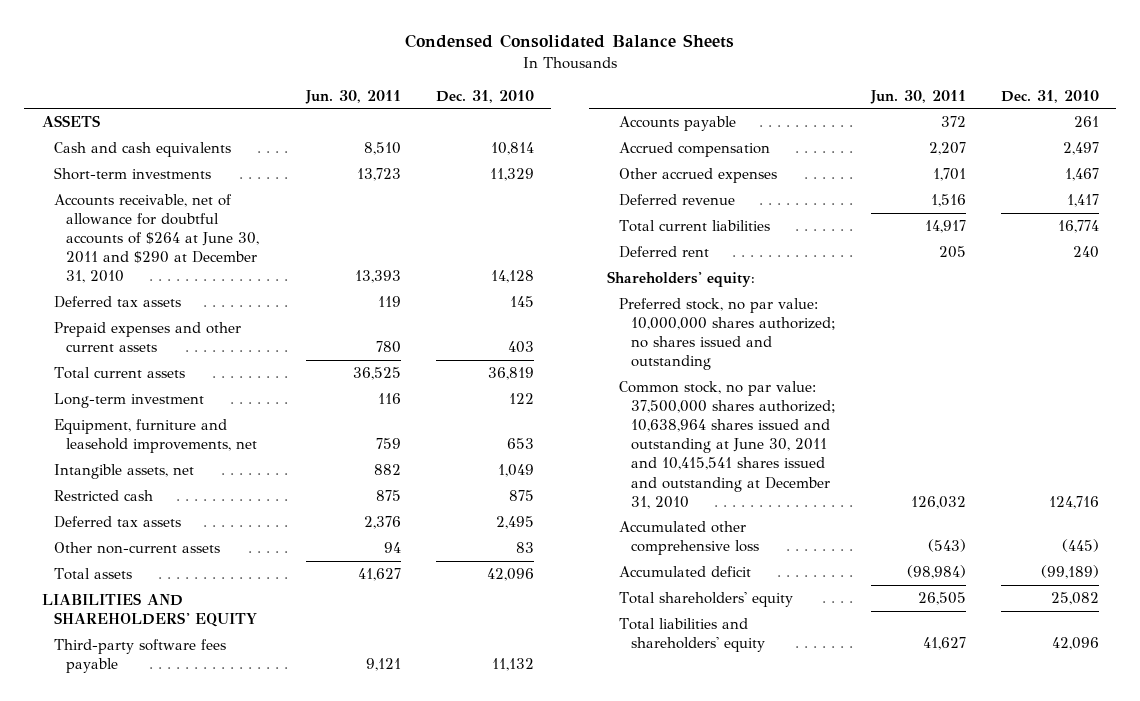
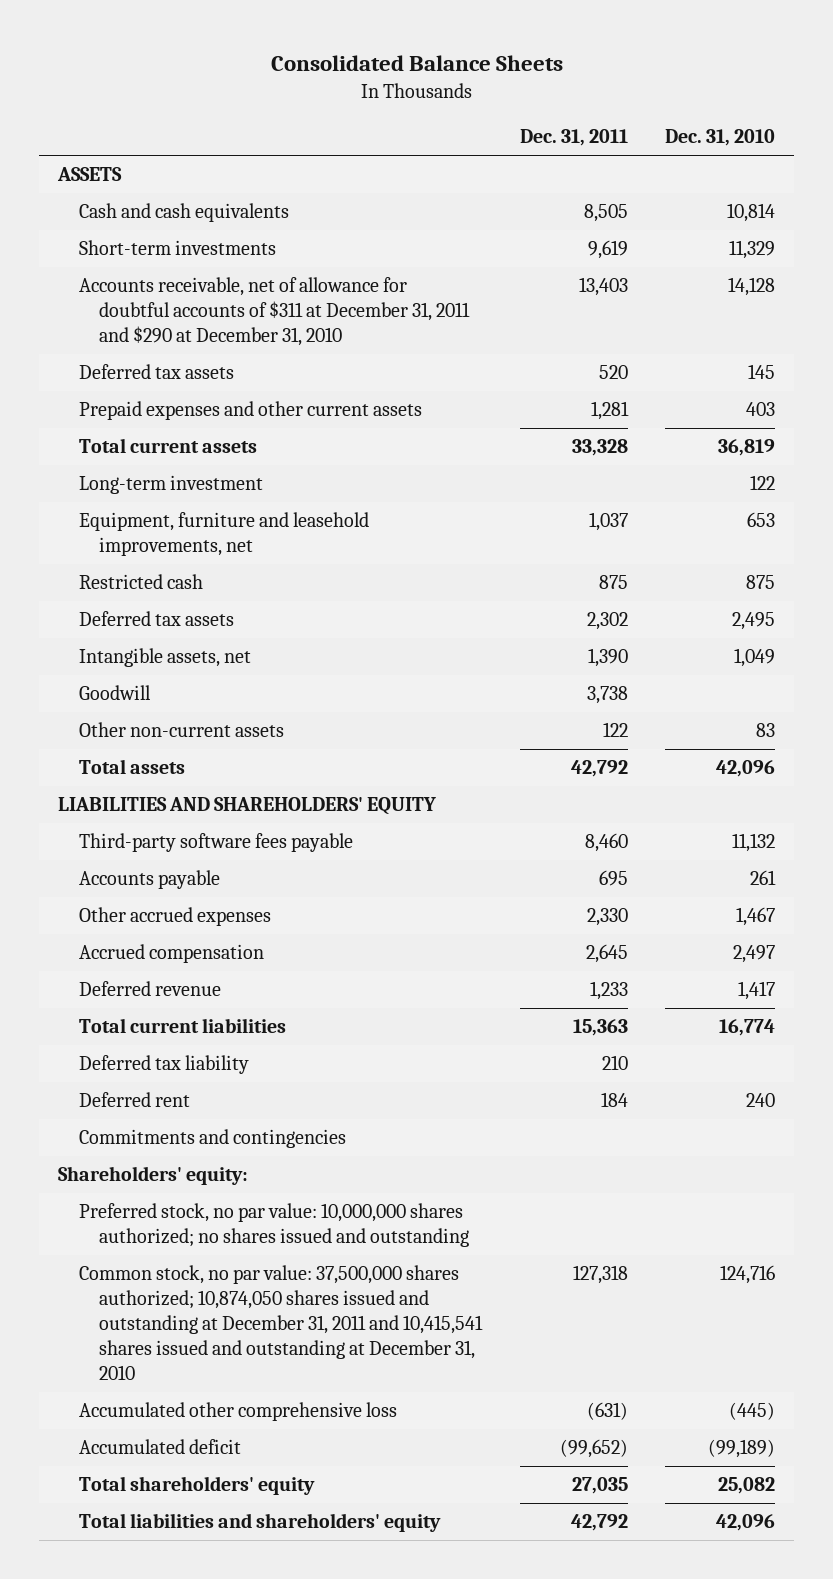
[405,34,735,49] Condensed Consolidated Balance Sheets -> [270,54,563,71] Consolidated Balance Sheets
[304,89,401,104] Jun. 30, 2011 -> none
none -> [519,129,628,147] Dec. 31, 2011
[53,194,259,284] Accounts receivable, net of allowance for doubtful accounts of $264 at June 30, 2011 and $290 at December 31, 2010 -> [78,277,471,347] Accounts receivable, net of allowance for doubtful accounts of $311 at December 31, 2011 and $290 at December 31, 2010
[53,464,194,480] Intangible assets, net -> [78,648,251,668] Intangible assets, net
none -> [78,685,151,701] Goodwill
[618,142,770,158] Accrued compensation -> [78,944,264,964] Accrued compensation
none -> [78,1055,249,1075] Deferred tax liability
none -> [78,1129,346,1149] Commitments and contingencies
[618,381,836,509] Common stock, no par value: 37,500,000 shares authorized; 10,638,964 shares issued and outstanding at June 30, 2011 and 10,415,541 shares issued and outstanding at December 31, 2010 -> [78,1265,484,1381] Common stock, no par value: 37,500,000 shares authorized; 10,874,050 shares issued and outstanding at December 31, 2011 and 10,415,541 shares issued and outstanding at December 31, 2010

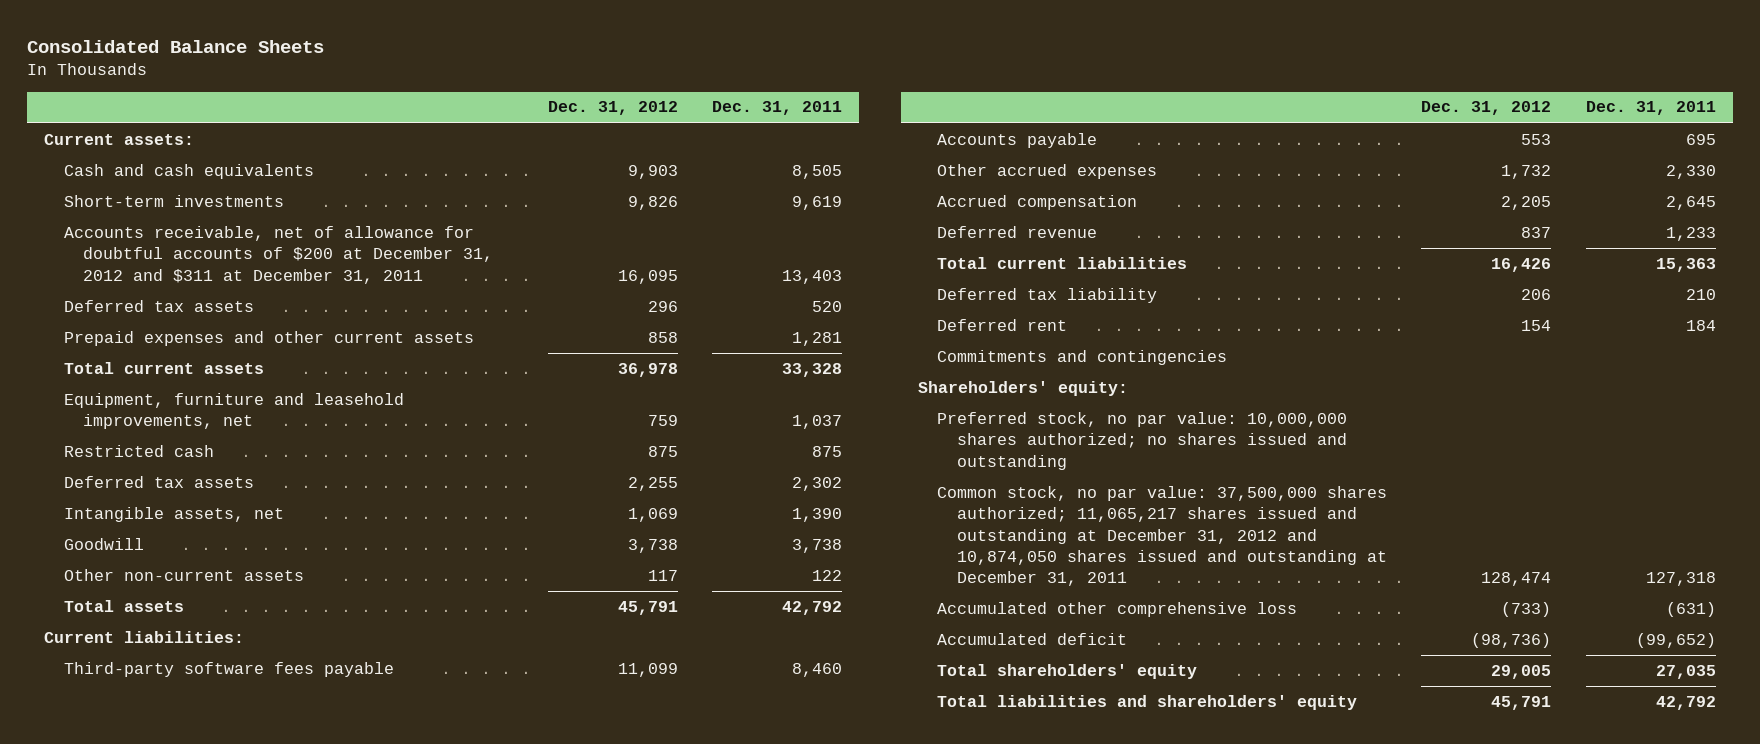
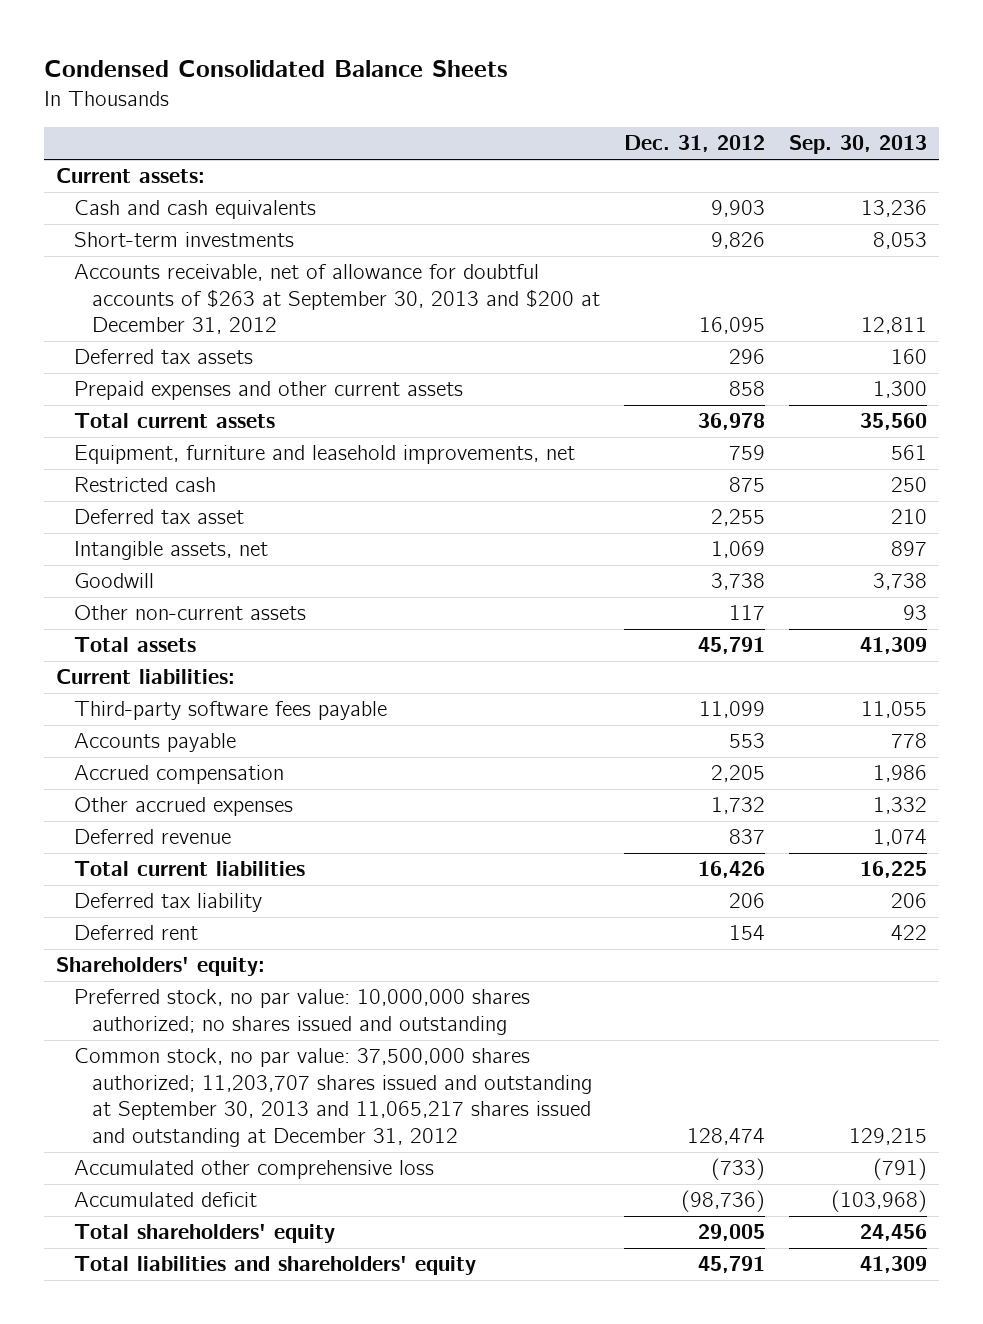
[27,39,325,53] Consolidated Balance Sheets -> [43,59,508,77] Condensed Consolidated Balance Sheets
[712,101,843,116] Dec. 31, 2011 -> none
none -> [789,135,928,155] Sep. 30, 2013
[63,225,494,284] Accounts receivable, net of allowance for doubtful accounts of $200 at December 31, 2012 and $311 at December 31, 2011 -> [73,264,600,335] Accounts receivable, net of allowance for doubtful accounts of $263 at September 30, 2013 and $200 at December 31, 2012
[63,475,254,488] Deferred tax assets -> [73,509,244,525] Deferred tax asset
[937,163,1158,179] Other accrued expenses -> [73,797,293,817] Other accrued expenses
[937,349,1228,365] Commitments and contingencies -> none
[937,485,1388,587] Common stock, no par value: 37,500,000 shares authorized; 11,065,217 shares issued and outstanding at December 31, 2012 and 10,874,050 shares issued and outstanding at December 31, 2011 -> [73,1048,592,1147] Common stock, no par value: 37,500,000 shares authorized; 11,203,707 shares issued and outstanding at September 30, 2013 and 11,065,217 shares issued and outstanding at December 31, 2012

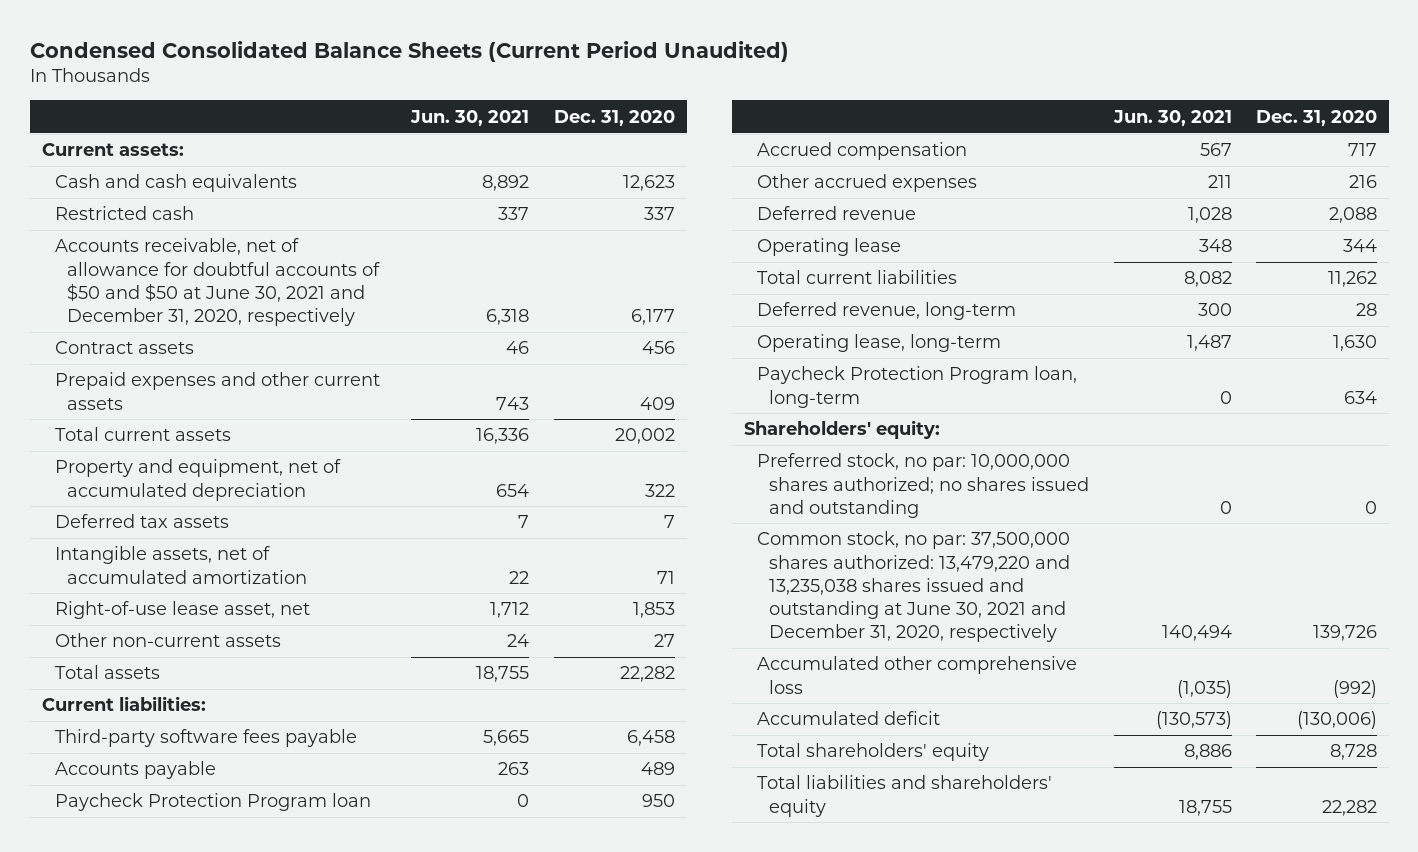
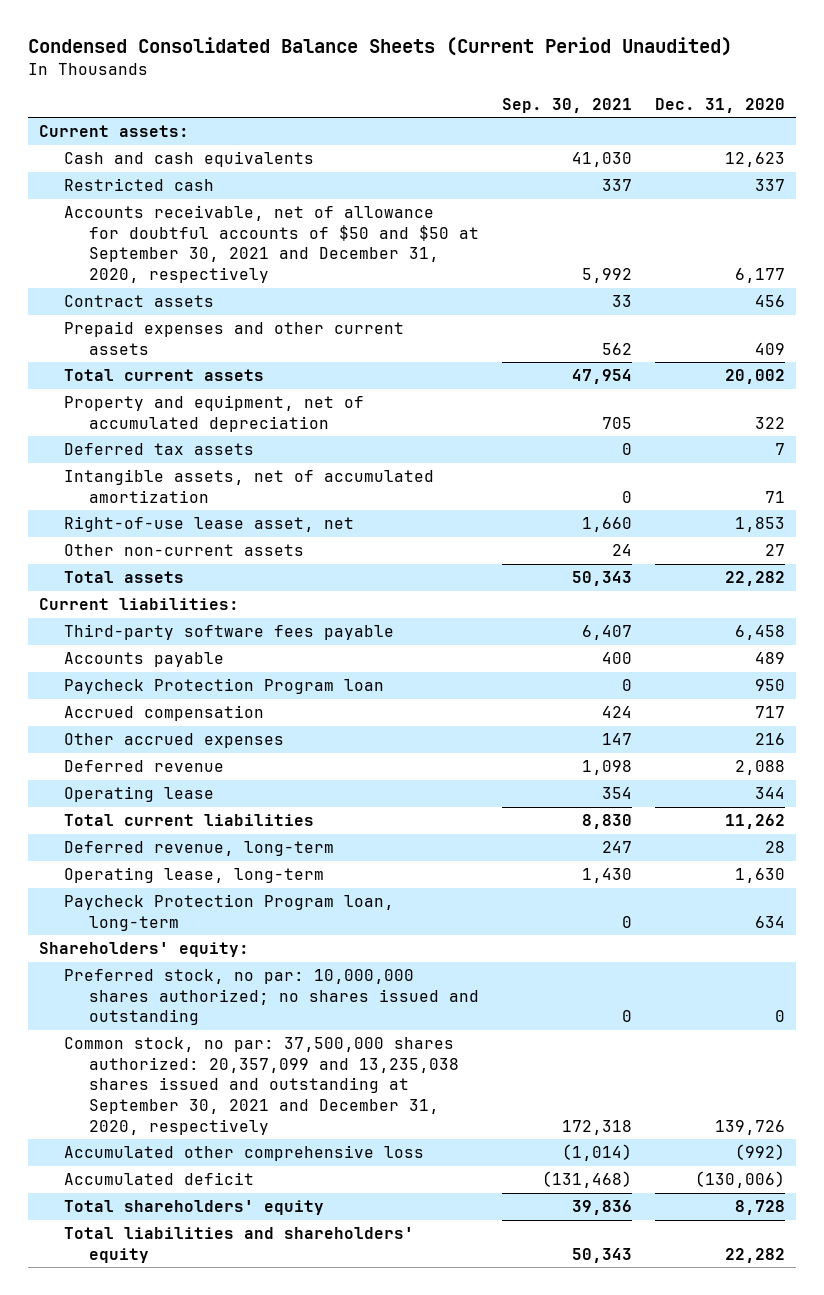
[410,109,530,126] Jun. 30, 2021 -> none
none -> [501,97,632,113] Sep. 30, 2021
[54,238,381,326] Accounts receivable, net of allowance for doubtful accounts of $50 and $50 at June 30, 2021 and December 31, 2020, respectively -> [64,205,480,284] Accounts receivable, net of allowance for doubtful accounts of $50 and $50 at September 30, 2021 and December 31, 2020, respectively
[756,531,1071,642] Common stock, no par: 37,500,000 shares authorized: 13,479,220 and 13,235,038 shares issued and outstanding at June 30, 2021 and December 31, 2020, respectively -> [64,1037,460,1135] Common stock, no par: 37,500,000 shares authorized: 20,357,099 and 13,235,038 shares issued and outstanding at September 30, 2021 and December 31, 2020, respectively

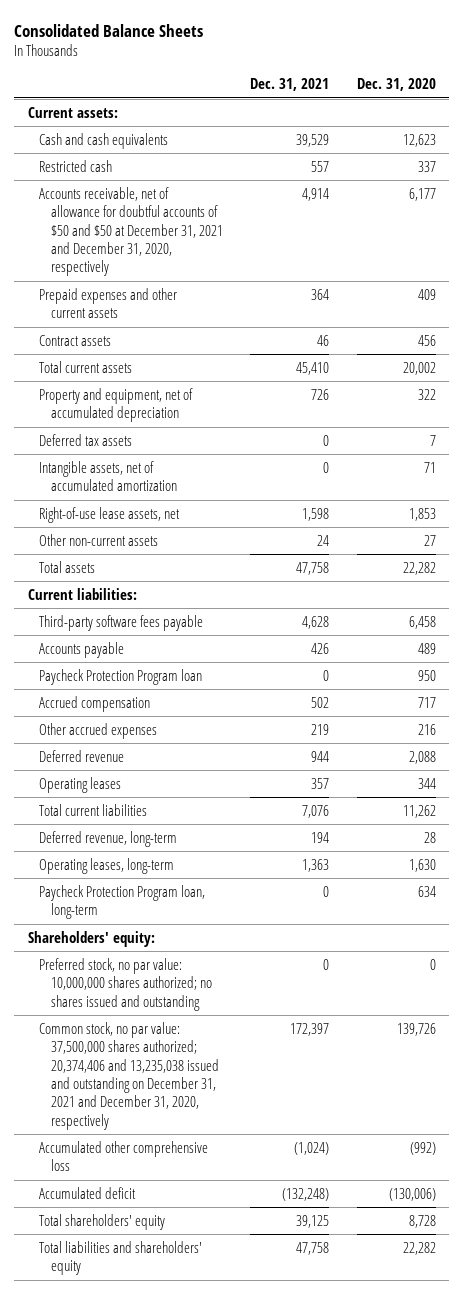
[27,36,732,56] Condensed Consolidated Balance Sheets (Current Period Unaudited) -> [14,23,204,37] Consolidated Balance Sheets
[501,97,632,113] Sep. 30, 2021 -> none
none -> [250,77,330,91] Dec. 31, 2021
[64,205,480,284] Accounts receivable, net of allowance for doubtful accounts of $50 and $50 at September 30, 2021 and December 31, 2020, respectively -> [39,186,223,277] Accounts receivable, net of allowance for doubtful accounts of $50 and $50 at December 31, 2021 and December 31, 2020, respectively
[64,295,215,308] Contract assets -> [39,334,112,346] Contract assets
[64,516,355,533] Right-of-use lease asset, net -> [39,506,181,523] Right-of-use lease assets, net
[64,786,215,803] Operating lease -> [39,776,122,793] Operating leases
[64,867,325,884] Operating lease, long-term -> [39,857,175,874] Operating leases, long-term
[64,969,480,1026] Preferred stock, no par: 10,000,000 shares authorized; no shares issued and outstanding -> [39,957,212,1011] Preferred stock, no par value: 10,000,000 shares authorized; no shares issued and outstanding
[64,1037,460,1135] Common stock, no par: 37,500,000 shares authorized: 20,357,099 and 13,235,038 shares issued and outstanding at September 30, 2021 and December 31, 2020, respectively -> [39,1021,219,1130] Common stock, no par value: 37,500,000 shares authorized; 20,374,406 and 13,235,038 issued and outstanding on December 31, 2021 and December 31, 2020, respectively

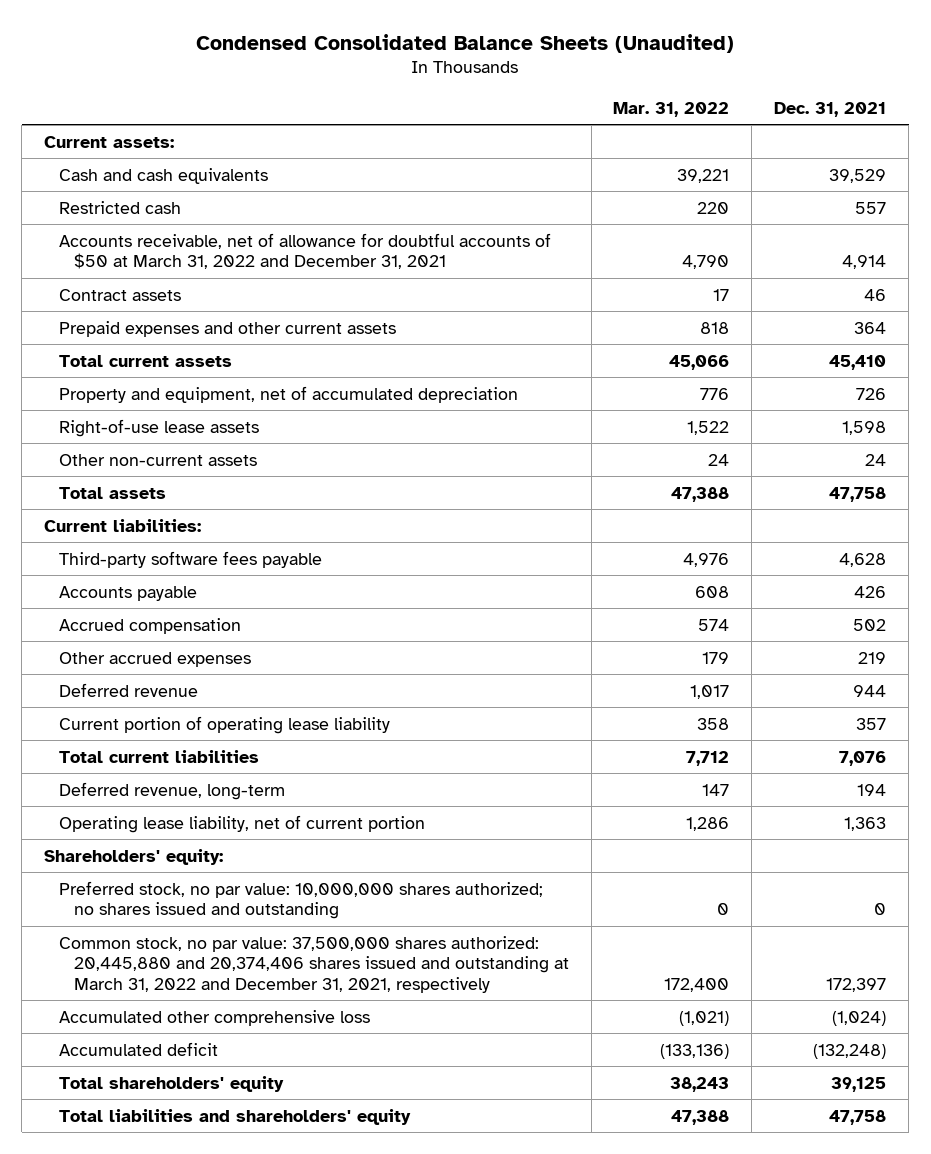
[14,23,204,37] Consolidated Balance Sheets -> [196,33,735,53] Condensed Consolidated Balance Sheets (Unaudited)
[356,77,436,91] Dec. 31, 2020 -> none
none -> [613,101,730,117] Mar. 31, 2022
[39,186,223,277] Accounts receivable, net of allowance for doubtful accounts of $50 and $50 at December 31, 2021 and December 31, 2020, respectively -> [59,232,552,270] Accounts receivable, net of allowance for doubtful accounts of $50 at March 31, 2022 and December 31, 2021
[39,287,178,319] Prepaid expenses and other current assets -> [59,320,397,337] Prepaid expenses and other current assets
[39,433,133,446] Deferred tax assets -> none
[39,460,177,492] Intangible assets, net of accumulated amortization -> none
[39,506,181,523] Right-of-use lease assets, net -> [59,418,260,437] Right-of-use lease assets
[39,668,203,685] Paycheck Protection Program loan -> none
[39,776,122,793] Operating leases -> [59,715,391,734] Current portion of operating lease liability
[39,884,206,920] Paycheck Protection Program loan, long-term -> none
[39,857,175,874] Operating leases, long-term -> [59,814,426,833] Operating lease liability, net of current portion
[39,1021,219,1130] Common stock, no par value: 37,500,000 shares authorized; 20,374,406 and 13,235,038 issued and outstanding on December 31, 2021 and December 31, 2020, respectively -> [59,935,569,993] Common stock, no par value: 37,500,000 shares authorized: 20,445,880 and 20,374,406 shares issued and outstanding at March 31, 2022 and December 31, 2021, respectively

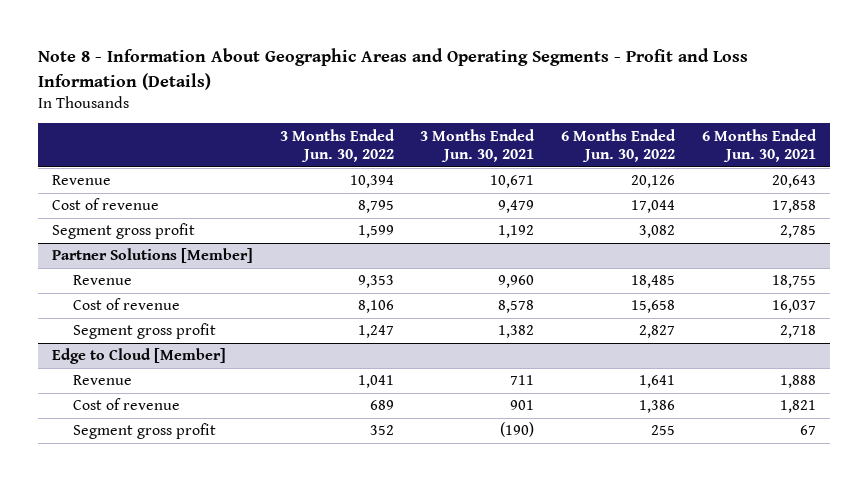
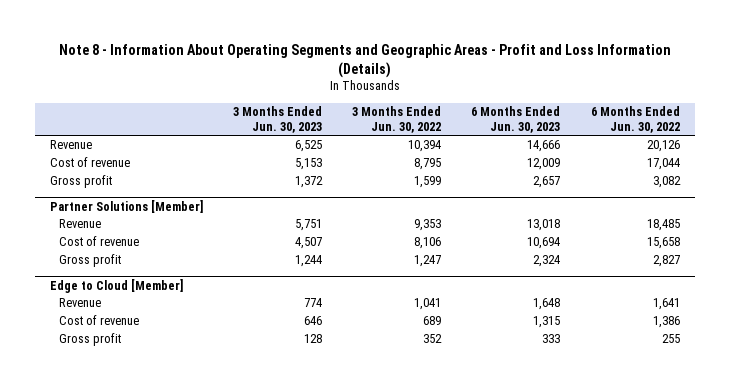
[38,48,749,90] Note 8 - Information About Geographic Areas and Operating Segments - Profit and Loss Information (Details) -> [58,43,671,78] Note 8 - Information About Operating Segments and Geographic Areas - Profit and Loss Information (Details)
[420,128,536,163] 3 Months Ended Jun. 30, 2021 -> none
[702,128,818,163] 6 Months Ended Jun. 30, 2021 -> none
none -> [233,105,323,133] 3 Months Ended Jun. 30, 2023
none -> [471,105,561,133] 6 Months Ended Jun. 30, 2023
[51,223,195,240] Segment gross profit -> [50,175,113,189] Gross profit
[73,323,217,340] Segment gross profit -> [59,254,122,268] Gross profit
[73,423,217,440] Segment gross profit -> [59,333,122,347] Gross profit

